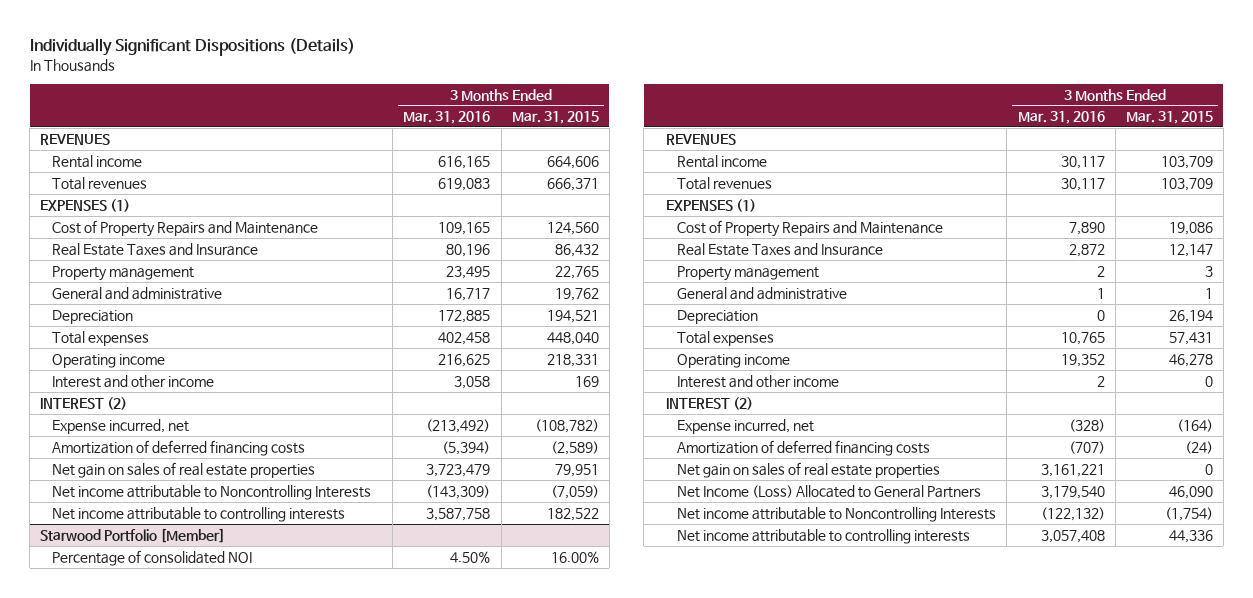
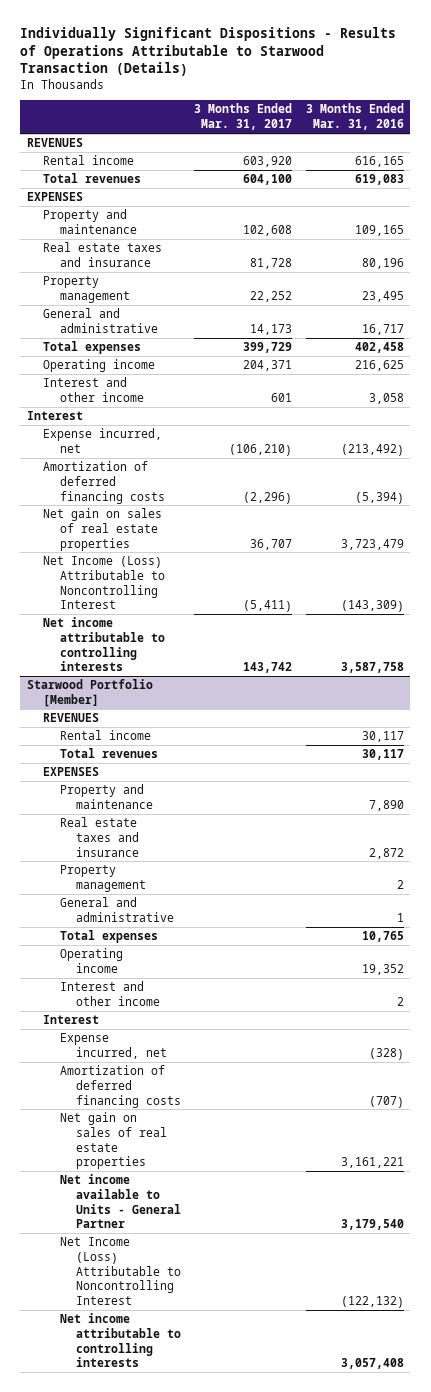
[29,38,355,57] Individually Significant Dispositions (Details) -> [20,26,397,77] Individually Significant Dispositions - Results of Operations Attributable to Starwood Transaction (Details)
[511,111,599,125] Mar. 31, 2015 -> none
none -> [194,103,293,131] 3 Months Ended Mar. 31, 2017
[40,198,131,212] EXPENSES (1) -> [26,192,83,202] EXPENSES
[51,219,318,237] Cost of Property Repairs and Maintenance -> [43,209,137,234] Property and maintenance
[51,242,258,256] Real Estate Taxes and Insurance -> [43,242,163,267] Real estate taxes and insurance
[51,309,133,324] Depreciation -> none
[40,396,128,410] INTEREST (2) -> [26,411,83,421] Interest
[51,484,371,500] Net income attributable to Noncontrolling Interests -> [43,556,165,610] Net Income (Loss) Attributable to Noncontrolling Interest
[51,549,252,566] Percentage of consolidated NOI -> none
[665,198,756,212] EXPENSES (1) -> [43,767,100,777] EXPENSES
[677,219,944,237] Cost of Property Repairs and Maintenance -> [59,784,154,809] Property and maintenance
[677,242,884,256] Real Estate Taxes and Insurance -> [59,817,140,857] Real estate taxes and insurance
[677,309,759,324] Depreciation -> none
[665,396,753,410] INTEREST (2) -> [43,1015,100,1025] Interest
[677,484,982,498] Net Income (Loss) Allocated to General Partners -> [59,1174,182,1229] Net income available to Units - General Partner
[677,506,997,522] Net income attributable to Noncontrolling Interests -> [59,1237,182,1306] Net Income (Loss) Attributable to Noncontrolling Interest

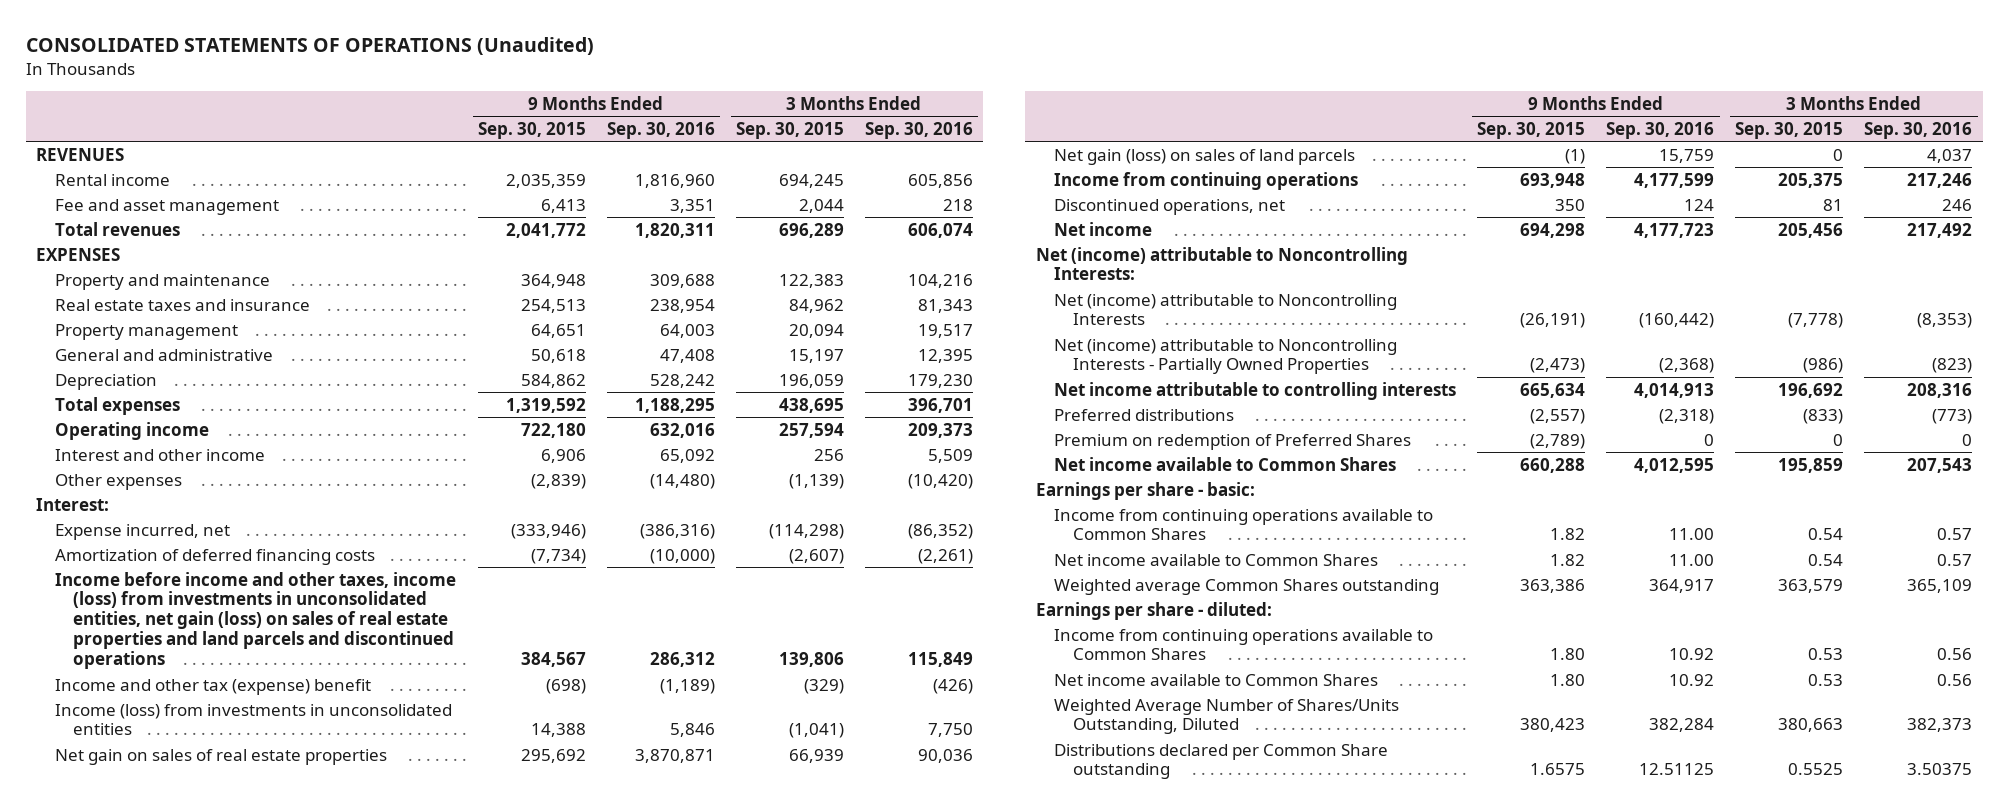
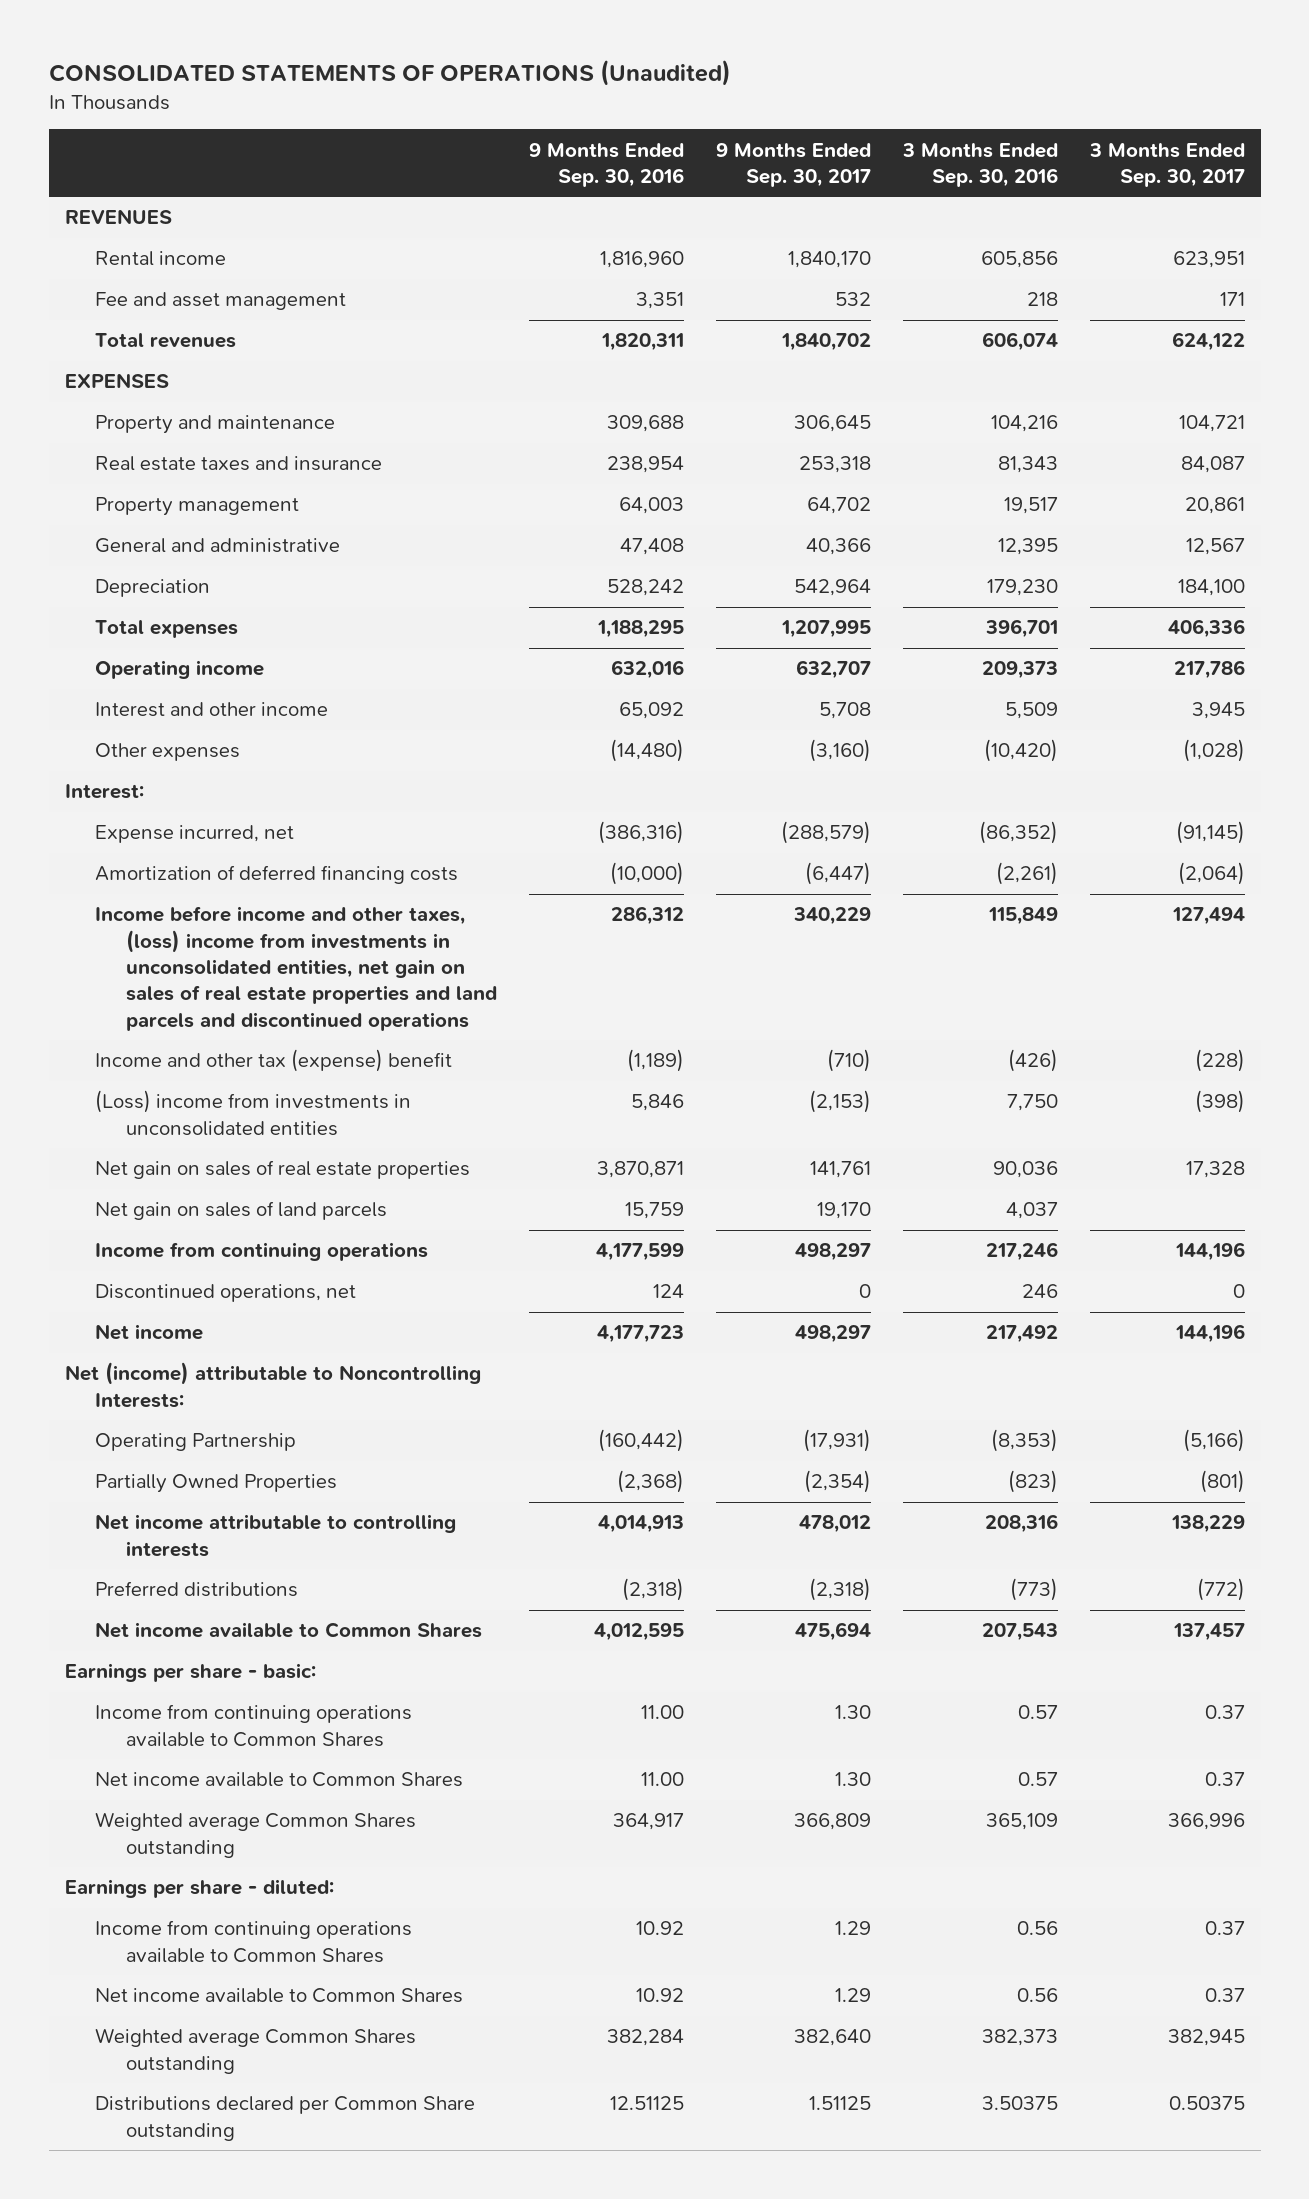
[477,121,586,139] Sep. 30, 2015 -> none
[735,121,844,139] Sep. 30, 2015 -> none
none -> [715,142,871,187] 9 Months Ended Sep. 30, 2017
none -> [1088,142,1245,187] 3 Months Ended Sep. 30, 2017
[54,571,456,670] Income before income and other taxes, income (loss) from investments in unconsolidated entities, net gain (loss) on sales of real estate properties and land parcels and discontinued operations -> [95,906,497,1031] Income before income and other taxes, (loss) income from investments in unconsolidated entities, net gain on sales of real estate properties and land parcels and discontinued operations
[54,703,452,736] Income (loss) from investments in unconsolidated entities -> [95,1090,412,1136] (Loss) income from investments in unconsolidated entities
[1054,148,1356,165] Net gain (loss) on sales of land parcels -> [95,1201,388,1221] Net gain on sales of land parcels
[1054,293,1398,326] Net (income) attributable to Noncontrolling Interests -> [95,1433,297,1452] Operating Partnership
[1054,338,1398,375] Net (income) attributable to Noncontrolling Interests - Partially Owned Properties -> [95,1474,338,1494] Partially Owned Properties
[1054,433,1412,450] Premium on redemption of Preferred Shares -> none
[1054,698,1400,735] Weighted Average Number of Shares/Units Outstanding, Diluted -> [95,2028,417,2074] Weighted average Common Shares outstanding

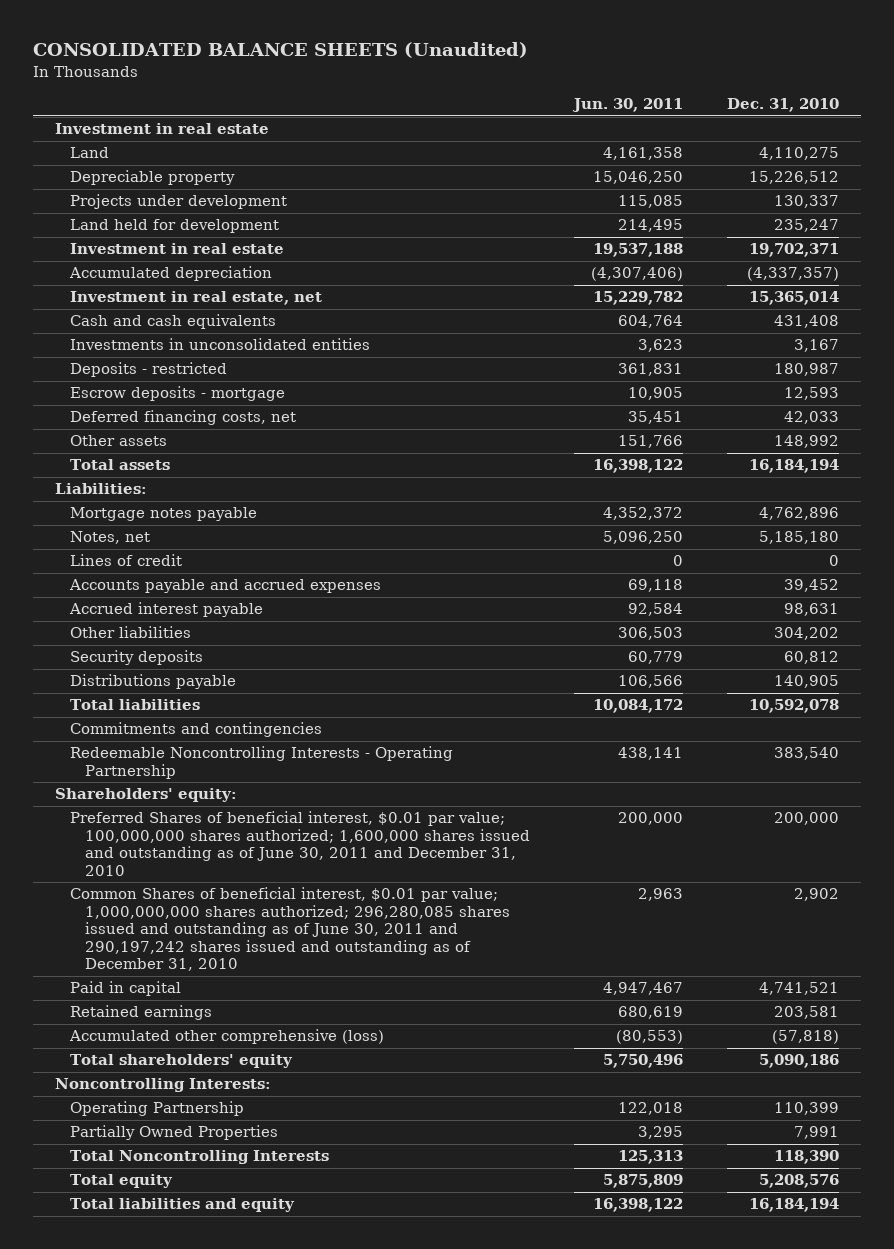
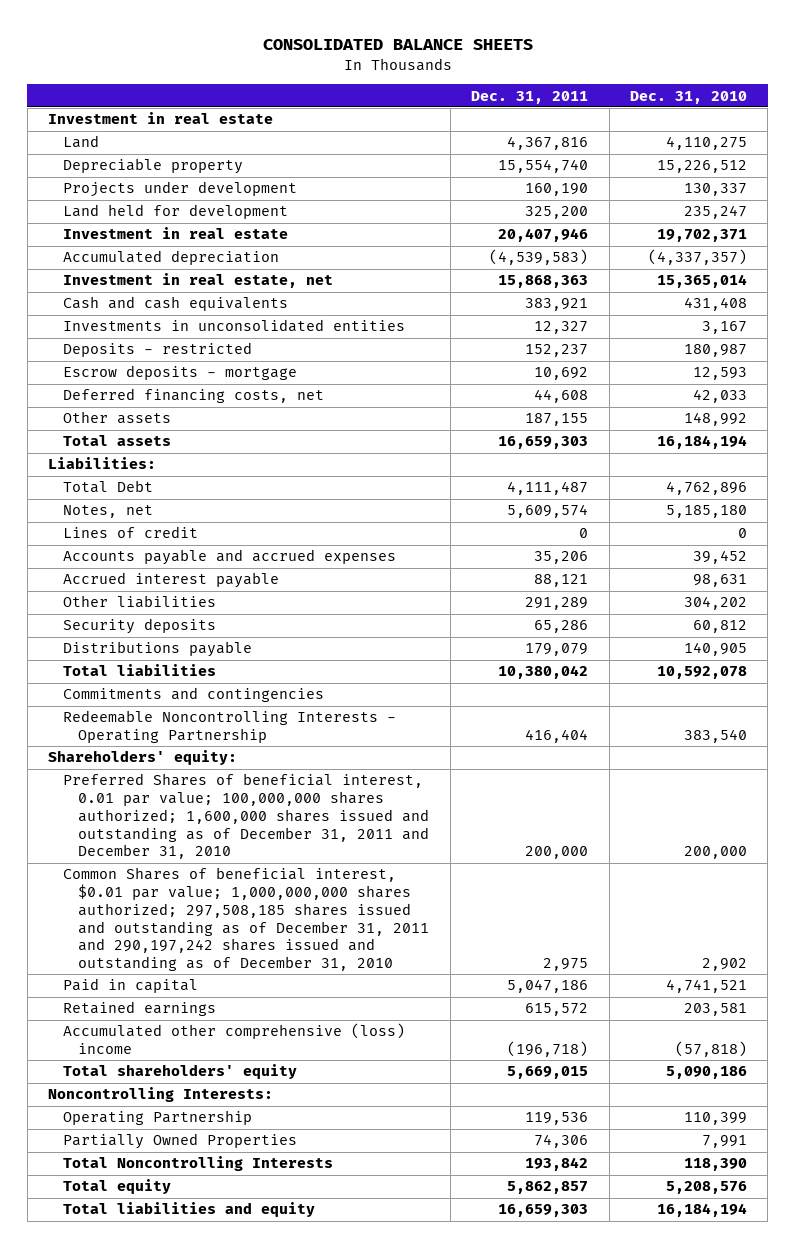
[32,42,528,59] CONSOLIDATED BALANCE SHEETS (Unaudited) -> [262,39,533,51] CONSOLIDATED BALANCE SHEETS
[571,98,683,113] Jun. 30, 2011 -> none
none -> [471,90,589,104] Dec. 31, 2011
[69,507,257,522] Mortgage notes payable -> [63,480,154,494] Total Debt
[69,811,530,876] Preferred Shares of beneficial interest, $0.01 par value; 100,000,000 shares authorized; 1,600,000 shares issued and outstanding as of June 30, 2011 and December 31, 2010 -> [63,773,430,860] Preferred Shares of beneficial interest, 0.01 par value; 100,000,000 shares authorized; 1,600,000 shares issued and outstanding as of December 31, 2011 and December 31, 2010
[69,887,510,972] Common Shares of beneficial interest, $0.01 par value; 1,000,000,000 shares authorized; 296,280,085 shares issued and outstanding as of June 30, 2011 and 290,197,242 shares issued and outstanding as of December 31, 2010 -> [63,867,430,971] Common Shares of beneficial interest, $0.01 par value; 1,000,000,000 shares authorized; 297,508,185 shares issued and outstanding as of December 31, 2011 and 290,197,242 shares issued and outstanding as of December 31, 2010
[68,1029,384,1045] Accumulated other comprehensive (loss) -> [63,1023,406,1055] Accumulated other comprehensive (loss) income

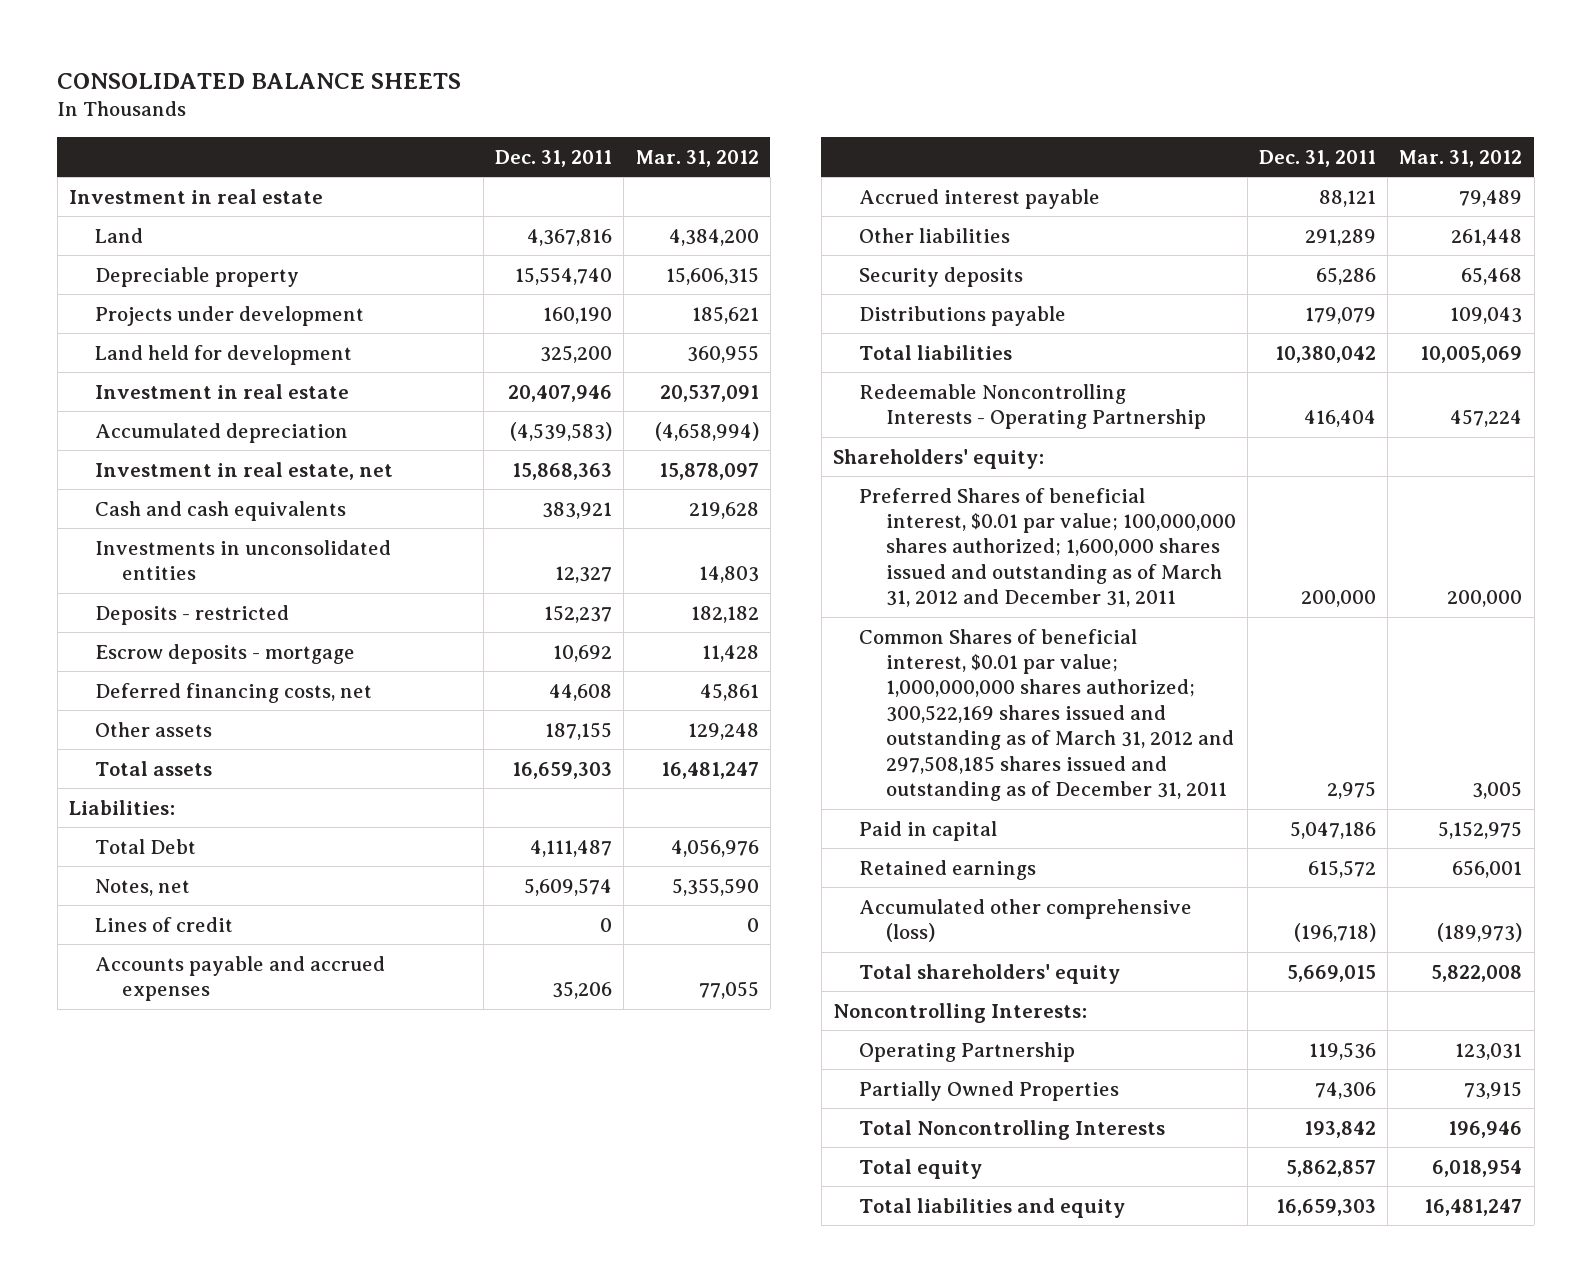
[630,90,748,104] Dec. 31, 2010 -> none
none -> [635,149,759,167] Mar. 31, 2012
[63,687,325,703] Commitments and contingencies -> none
[63,773,430,860] Preferred Shares of beneficial interest, 0.01 par value; 100,000,000 shares authorized; 1,600,000 shares issued and outstanding as of December 31, 2011 and December 31, 2010 -> [859,487,1236,608] Preferred Shares of beneficial interest, $0.01 par value; 100,000,000 shares authorized; 1,600,000 shares issued and outstanding as of March 31, 2012 and December 31, 2011
[63,867,430,971] Common Shares of beneficial interest, $0.01 par value; 1,000,000,000 shares authorized; 297,508,185 shares issued and outstanding as of December 31, 2011 and 290,197,242 shares issued and outstanding as of December 31, 2010 -> [859,628,1234,801] Common Shares of beneficial interest, $0.01 par value; 1,000,000,000 shares authorized; 300,522,169 shares issued and outstanding as of March 31, 2012 and 297,508,185 shares issued and outstanding as of December 31, 2011
[63,1023,406,1055] Accumulated other comprehensive (loss) income -> [859,898,1193,943] Accumulated other comprehensive (loss)

